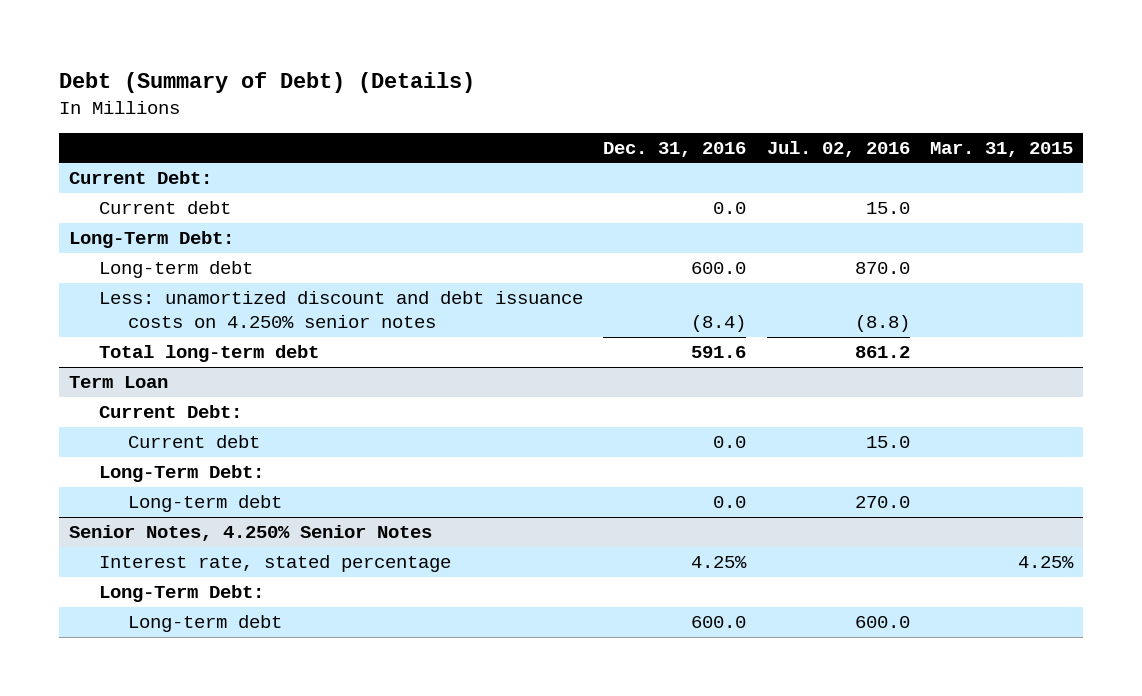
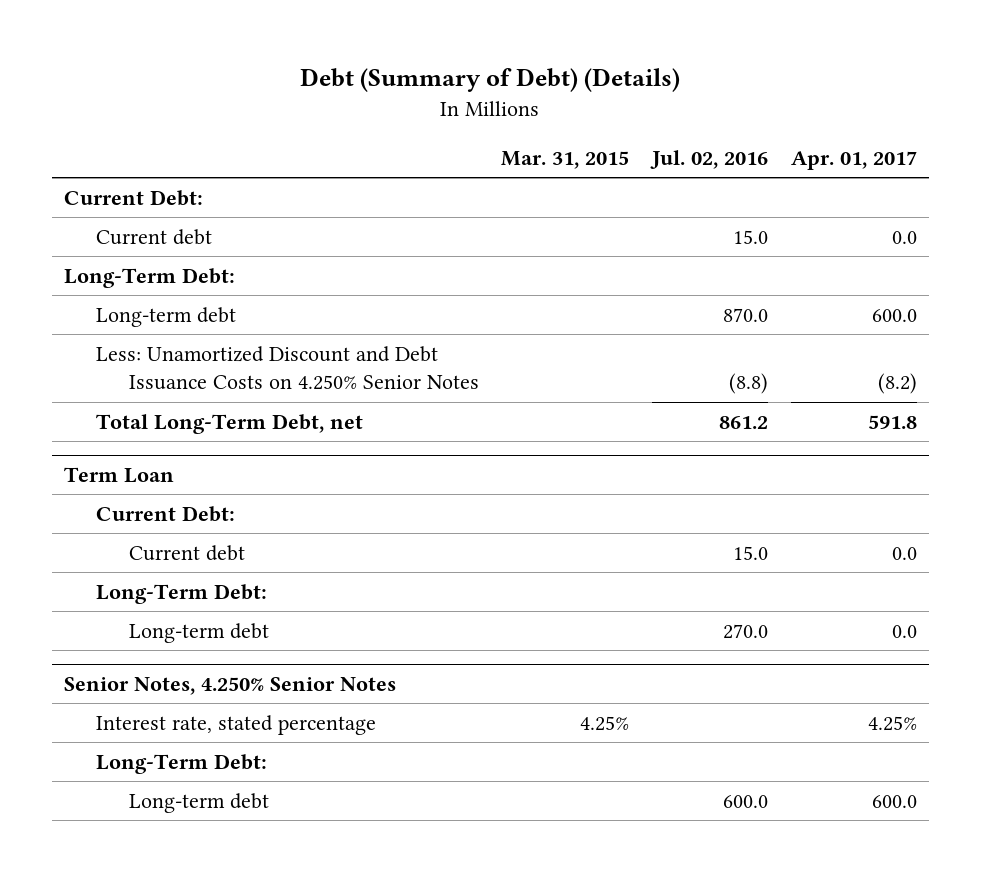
[603,141,747,157] Dec. 31, 2016 -> none
none -> [791,150,918,170] Apr. 01, 2017
[98,291,583,329] Less: unamortized discount and debt issuance costs on 4.250% senior notes -> [96,345,479,391] Less: Unamortized Discount and Debt Issuance Costs on 4.250% Senior Notes
[98,345,319,363] Total long-term debt -> [96,413,364,434] Total Long-Term Debt, net

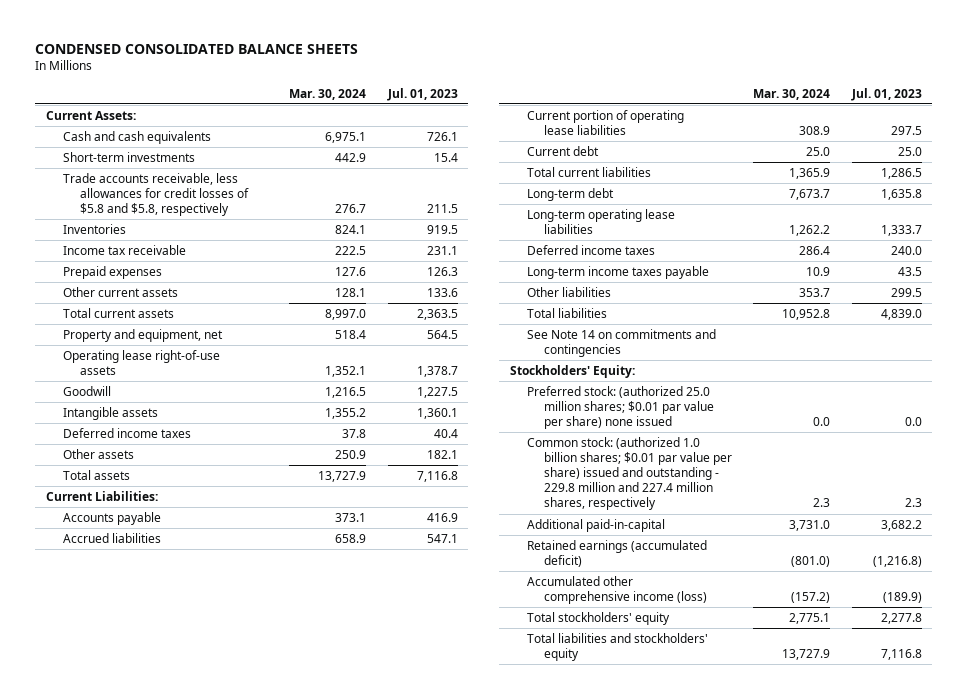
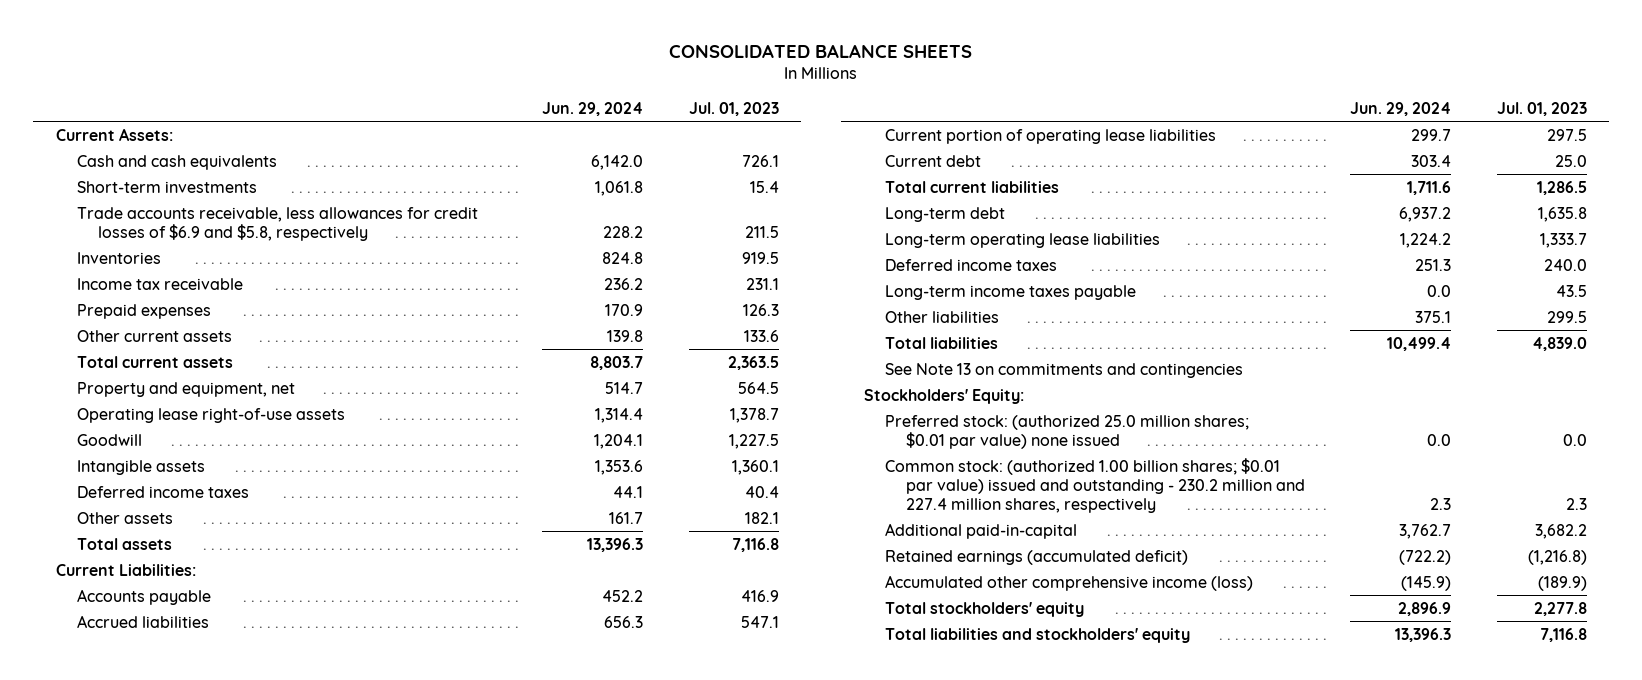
[34,43,358,54] CONDENSED CONSOLIDATED BALANCE SHEETS -> [669,43,973,58] CONSOLIDATED BALANCE SHEETS
[289,88,367,100] Mar. 30, 2024 -> none
none -> [542,101,644,116] Jun. 29, 2024
[62,173,249,217] Trade accounts receivable, less allowances for credit losses of $5.8 and $5.8, respectively -> [76,206,478,241] Trade accounts receivable, less allowances for credit losses of $6.9 and $5.8, respectively
[526,329,716,358] See Note 14 on commitments and contingencies -> [884,362,1243,378] See Note 13 on commitments and contingencies
[526,386,714,430] Preferred stock: (authorized 25.0 million shares; $0.01 par value per share) none issued -> [884,414,1249,449] Preferred stock: (authorized 25.0 million shares; $0.01 par value) none issued
[526,437,732,511] Common stock: (authorized 1.0 billion shares; $0.01 par value per share) issued and outstanding - 229.8 million and 227.4 million shares, respectively -> [884,457,1305,514] Common stock: (authorized 1.00 billion shares; $0.01 par value) issued and outstanding - 230.2 million and 227.4 million shares, respectively

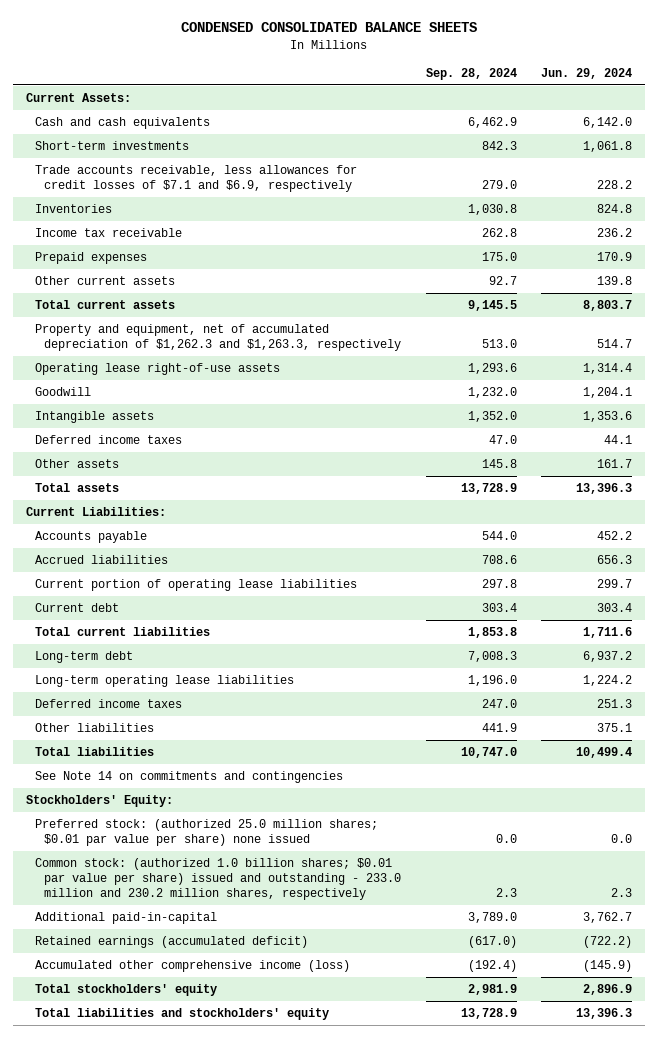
[669,43,973,58] CONSOLIDATED BALANCE SHEETS -> [181,22,478,33] CONDENSED CONSOLIDATED BALANCE SHEETS
[688,101,779,116] Jul. 01, 2023 -> none
none -> [425,67,517,80] Sep. 28, 2024
[76,206,478,241] Trade accounts receivable, less allowances for credit losses of $6.9 and $5.8, respectively -> [34,164,357,193] Trade accounts receivable, less allowances for credit losses of $7.1 and $6.9, respectively
[76,381,295,397] Property and equipment, net -> [34,323,401,352] Property and equipment, net of accumulated depreciation of $1,262.3 and $1,263.3, respectively
[884,284,1136,300] Long-term income taxes payable -> none
[884,362,1243,378] See Note 13 on commitments and contingencies -> [34,770,343,783] See Note 14 on commitments and contingencies
[884,414,1249,449] Preferred stock: (authorized 25.0 million shares; $0.01 par value) none issued -> [34,818,378,847] Preferred stock: (authorized 25.0 million shares; $0.01 par value per share) none issued
[884,457,1305,514] Common stock: (authorized 1.00 billion shares; $0.01 par value) issued and outstanding - 230.2 million and 227.4 million shares, respectively -> [34,857,401,901] Common stock: (authorized 1.0 billion shares; $0.01 par value per share) issued and outstanding - 233.0 million and 230.2 million shares, respectively

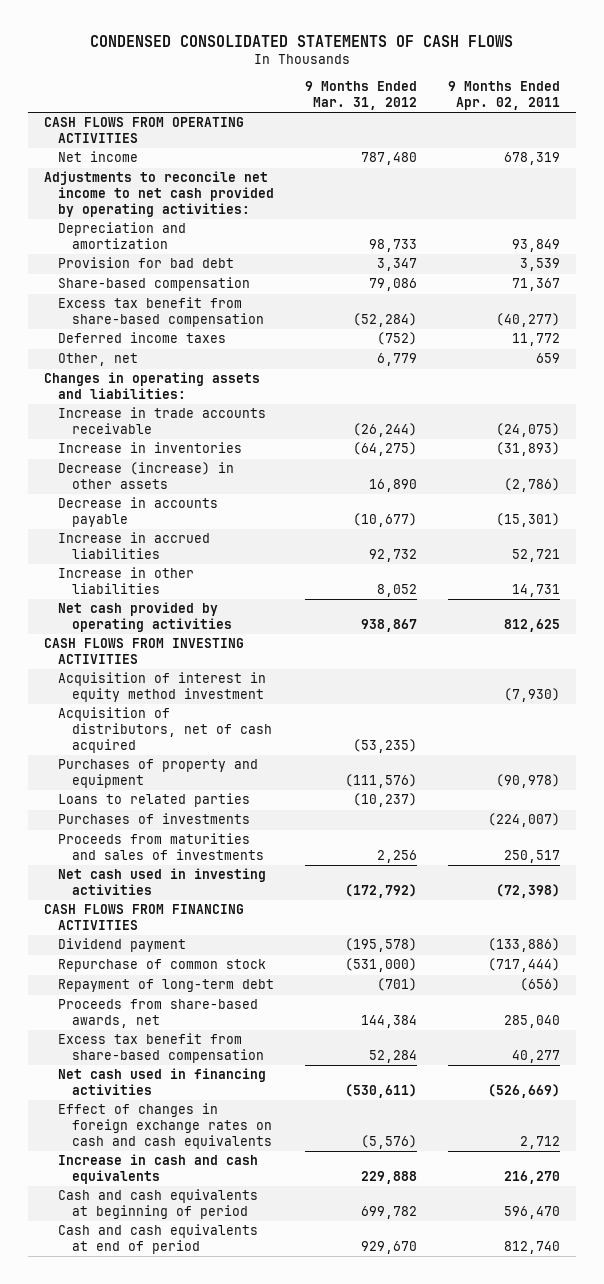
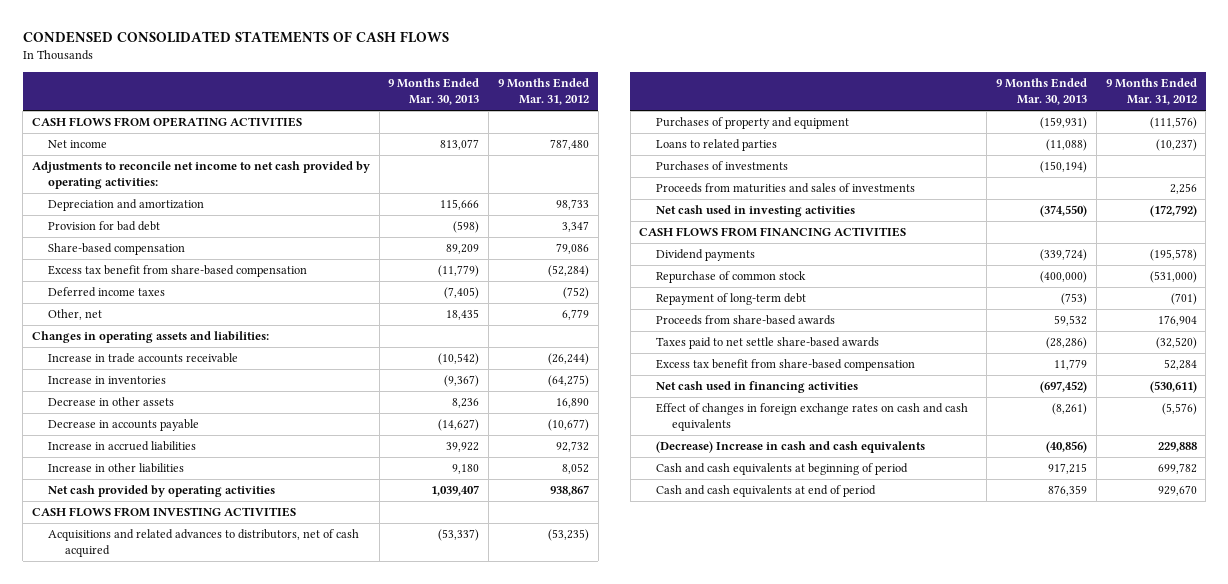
[448,81,561,110] 9 Months Ended Apr. 02, 2011 -> none
none -> [388,77,480,106] 9 Months Ended Mar. 30, 2013
[57,462,234,490] Decrease (increase) in other assets -> [48,396,175,406] Decrease in other assets
[57,672,266,703] Acquisition of interest in equity method investment -> none
[57,707,272,753] Acquisition of distributors, net of cash acquired -> [48,528,360,558] Acquisitions and related advances to distributors, net of cash acquired
[57,938,186,953] Dividend payment -> [655,248,755,261] Dividend payments
[57,999,258,1029] Proceeds from share-based awards, net -> [655,314,835,325] Proceeds from share-based awards
[361,1015,418,1029] 144,384 -> [1157,314,1197,326] 176,904
none -> [655,336,879,349] Taxes paid to net settle share-based awards
[57,1154,258,1185] Increase in cash and cash equivalents -> [655,440,925,453] (Decrease) Increase in cash and cash equivalents

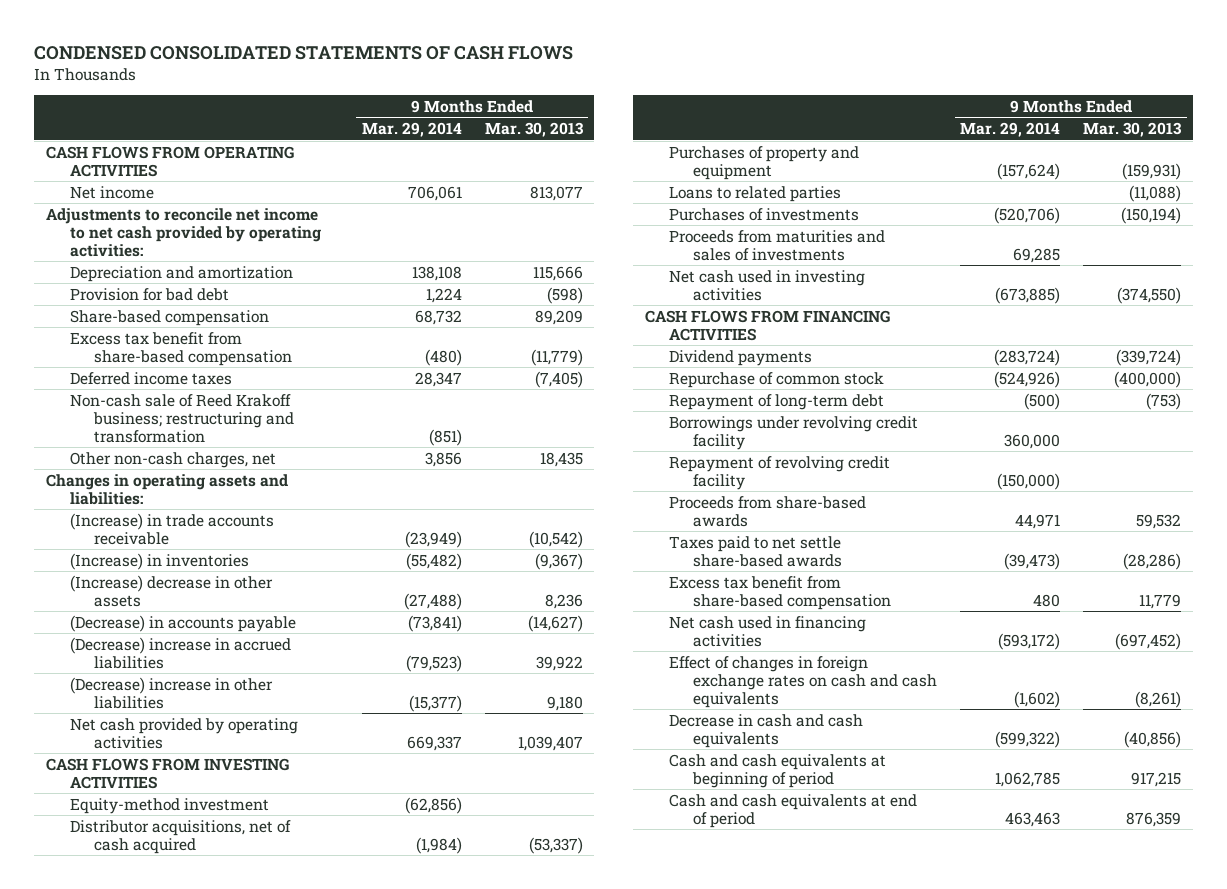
[498,77,590,106] 9 Months Ended Mar. 31, 2012 -> none
none -> [361,122,462,138] Mar. 29, 2014
none -> [70,393,295,443] Non-cash sale of Reed Krakoff business; restructuring and transformation
[48,308,103,320] Other, net -> [70,451,277,468] Other non-cash charges, net
[48,352,239,363] Increase in trade accounts receivable -> [70,512,275,545] (Increase) in trade accounts receivable
[48,375,167,384] Increase in inventories -> [70,552,250,570] (Increase) in inventories
[48,396,175,406] Decrease in other assets -> [70,574,274,607] (Increase) decrease in other assets
[48,418,200,431] Decrease in accounts payable -> [70,614,297,632] (Decrease) in accounts payable
[48,440,197,451] Increase in accrued liabilities -> [70,636,292,669] (Decrease) increase in accrued liabilities
[48,462,185,473] Increase in other liabilities -> [70,676,274,709] (Decrease) increase in other liabilities
none -> [70,797,270,814] Equity-method investment
[48,528,360,558] Acquisitions and related advances to distributors, net of cash acquired -> [70,819,292,854] Distributor acquisitions, net of cash acquired
none -> [668,415,918,450] Borrowings under revolving credit facility
none -> [668,455,890,490] Repayment of revolving credit facility
[655,440,925,453] (Decrease) Increase in cash and cash equivalents -> [668,713,863,748] Decrease in cash and cash equivalents

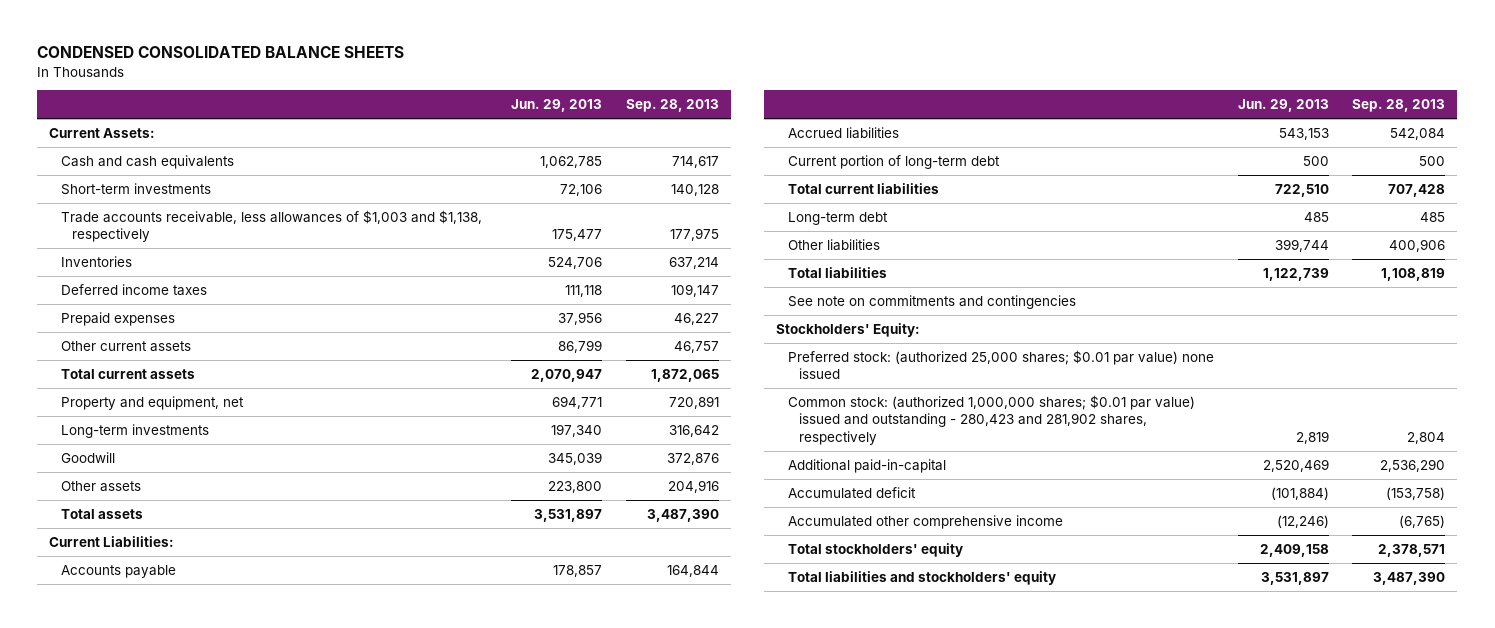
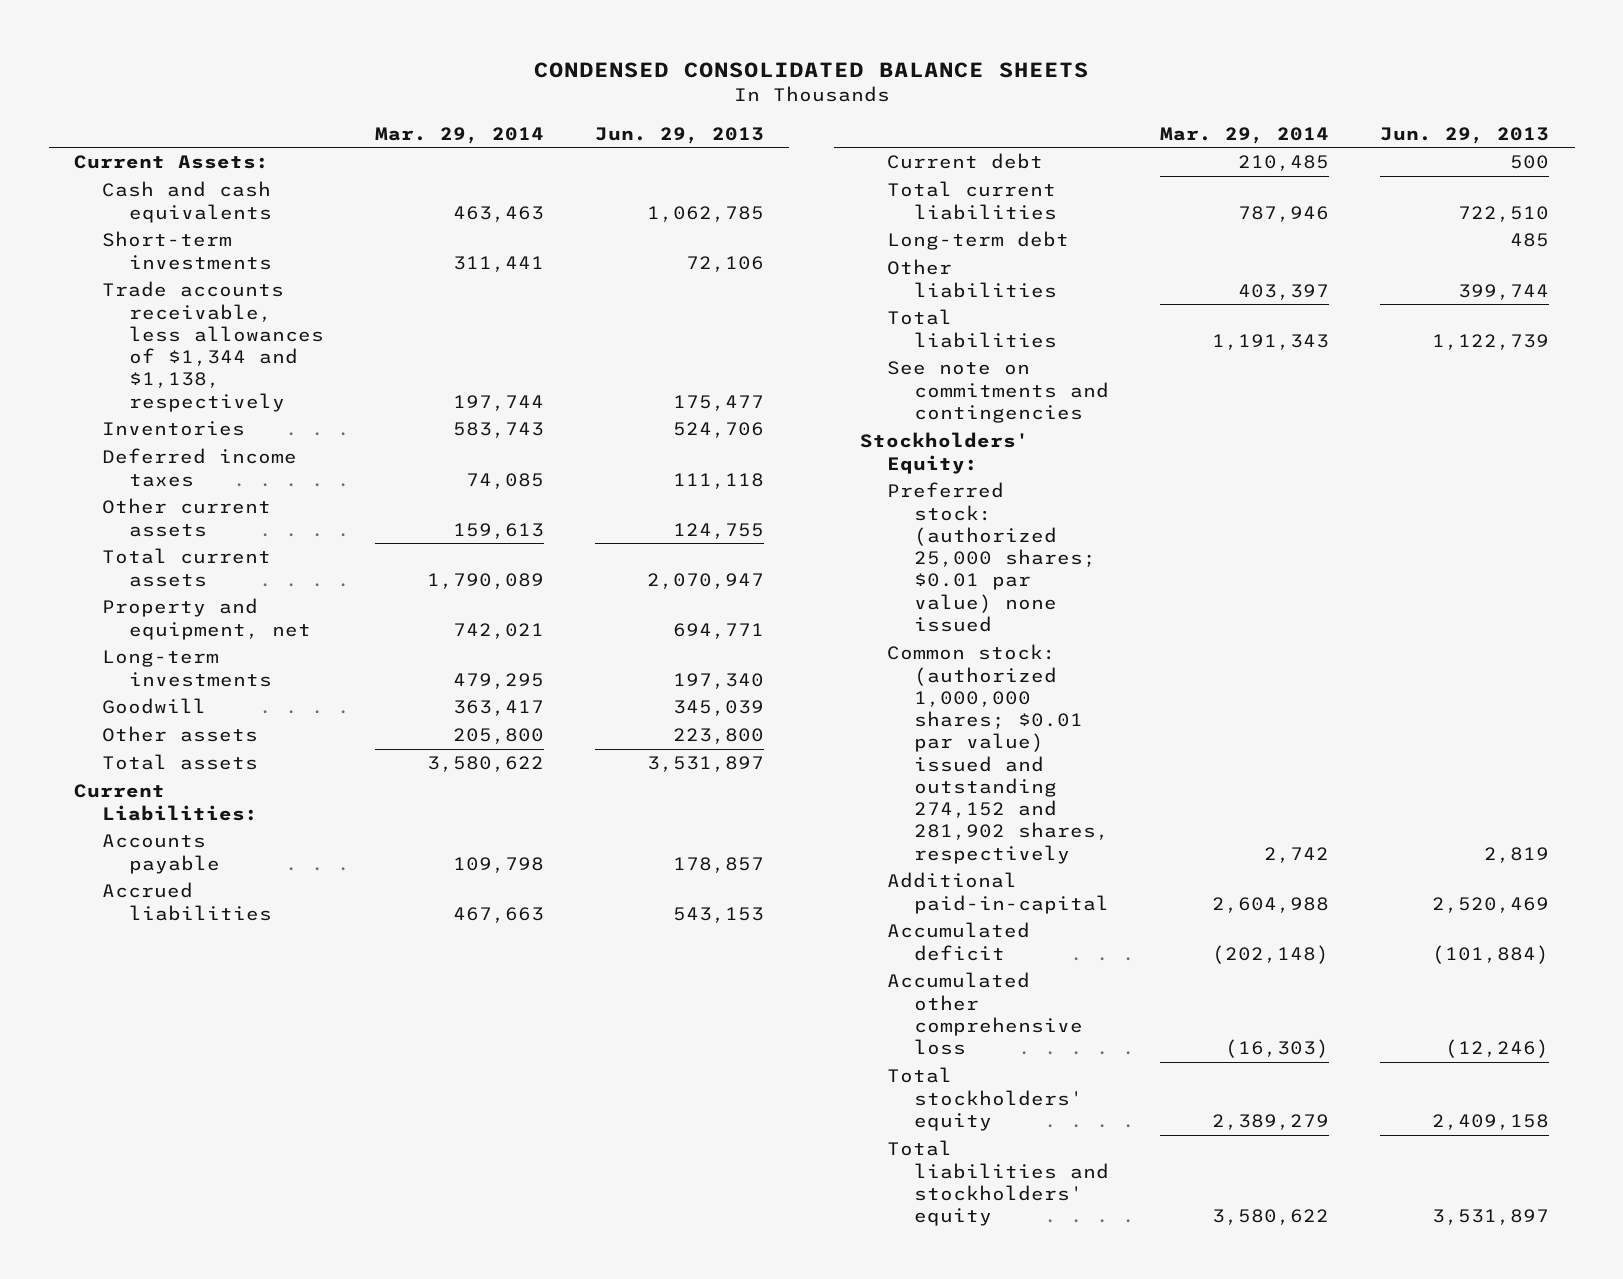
[625,98,719,112] Sep. 28, 2013 -> none
none -> [374,126,544,144] Mar. 29, 2014
[60,209,482,243] Trade accounts receivable, less allowances of $1,003 and $1,138, respectively -> [101,281,325,412] Trade accounts receivable, less allowances of $1,344 and $1,138, respectively
[60,311,175,326] Prepaid expenses -> none
[557,339,602,353] 86,799 -> [672,522,764,539] 124,755
[787,154,1000,169] Current portion of long-term debt -> [887,153,1044,170] Current debt
[787,394,1195,445] Common stock: (authorized 1,000,000 shares; $0.01 par value) issued and outstanding - 280,423 and 281,902 shares, respectively -> [887,644,1110,864] Common stock: (authorized 1,000,000 shares; $0.01 par value) issued and outstanding 274,152 and 281,902 shares, respectively
[787,514,1063,529] Accumulated other comprehensive income -> [887,972,1084,1056] Accumulated other comprehensive loss

